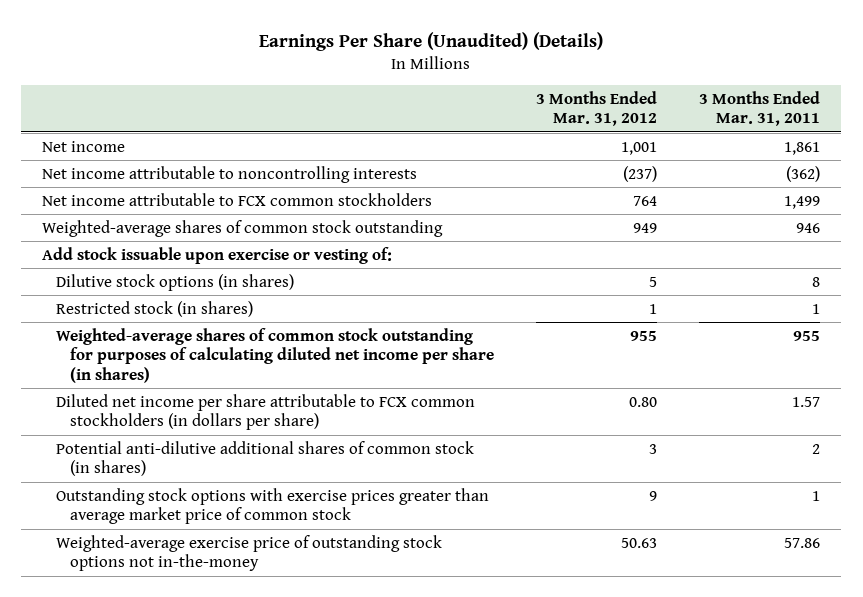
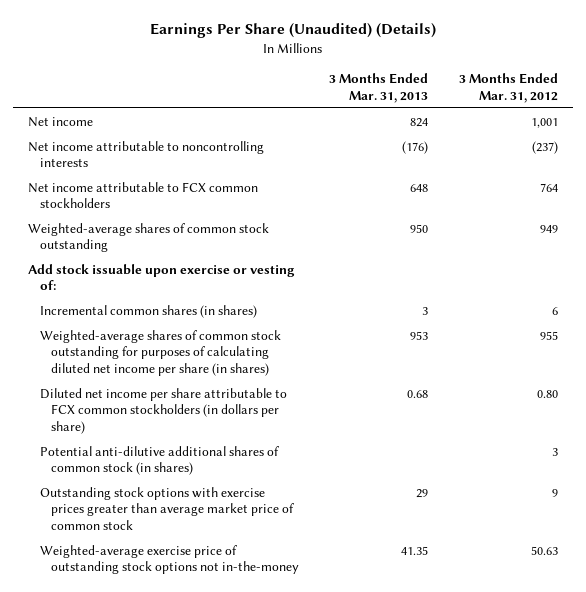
[699,90,821,127] 3 Months Ended Mar. 31, 2011 -> none
none -> [329,73,429,103] 3 Months Ended Mar. 31, 2013
[56,300,254,317] Restricted stock (in shares) -> none
[56,273,295,291] Dilutive stock options (in shares) -> [39,304,257,318] Incremental common shares (in shares)
[649,276,658,287] 5 -> [551,306,558,315] 6

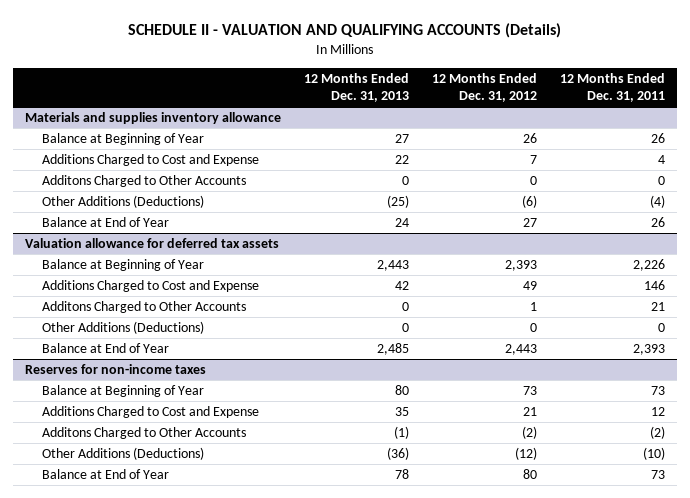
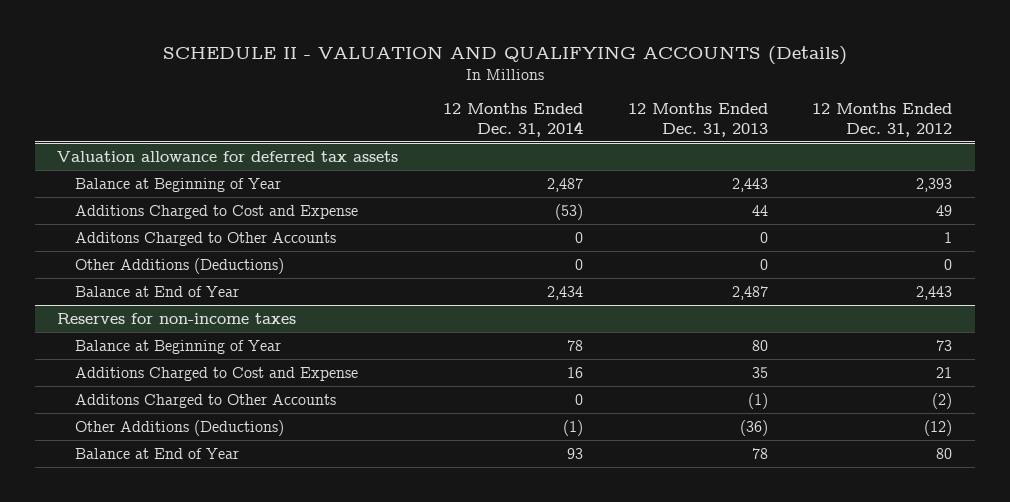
[560,73,666,103] 12 Months Ended Dec. 31, 2011 -> none
none -> [442,103,583,137] 12 Months Ended Dec. 31, 2014
[24,112,281,125] Materials and supplies inventory allowance -> none
[41,133,204,146] Balance at Beginning of Year -> none
[41,154,259,167] Additions Charged to Cost and Expense -> none
[41,175,246,188] Additons Charged to Other Accounts -> none
[41,195,204,209] Other Additions (Deductions) -> none
[41,217,169,228] Balance at End of Year -> none
[394,281,409,291] 42 -> [751,204,768,216] 44
[376,343,409,356] 2,485 -> [731,285,768,300] 2,487

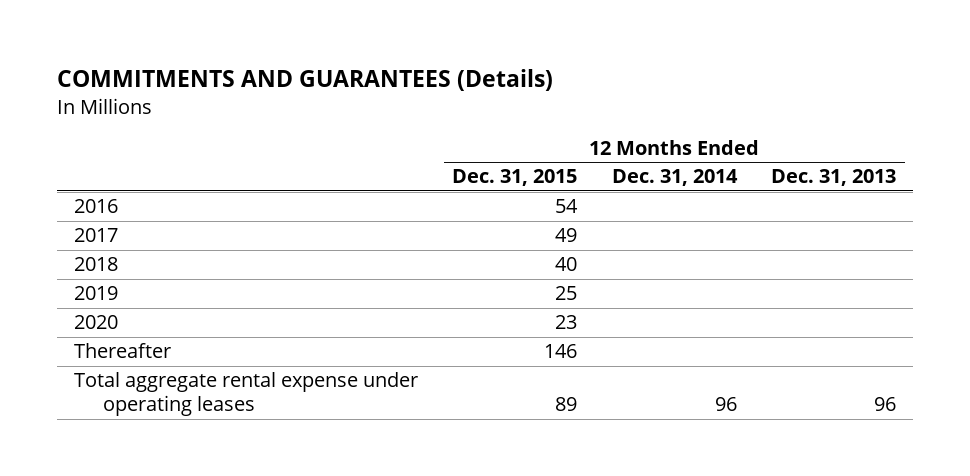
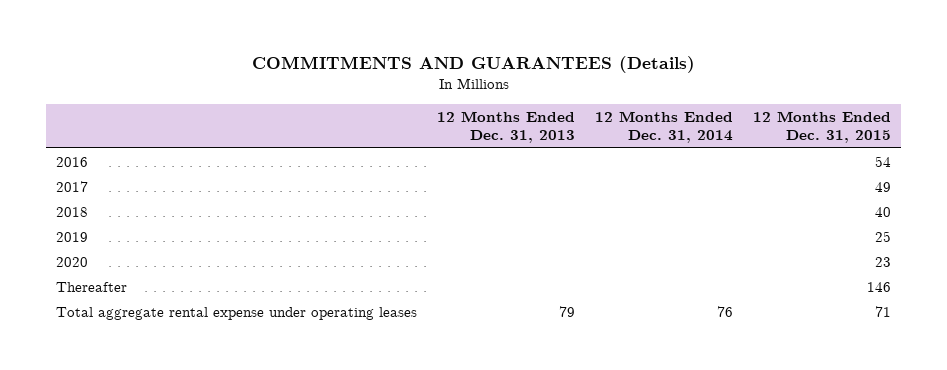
[555,397,578,412] 89 -> [875,305,892,317] 71
[714,397,737,412] 96 -> [717,305,734,317] 76
[874,397,897,412] 96 -> [558,305,575,317] 79

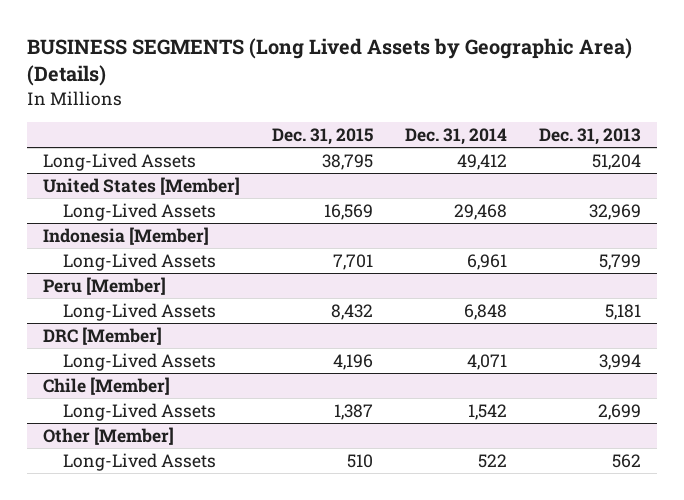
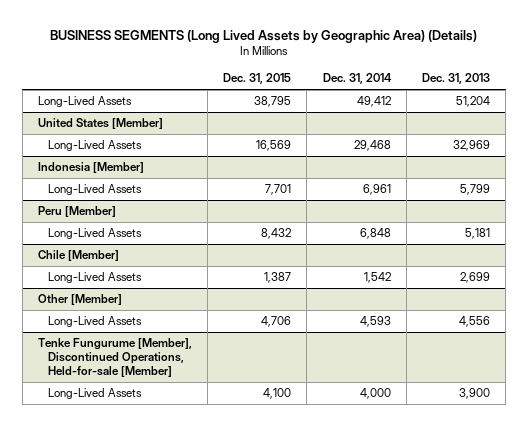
[43,326,163,345] DRC [Member] -> none
[63,352,217,371] Long-Lived Assets -> none
[347,453,374,468] 510 -> [261,316,292,328] 4,706
[477,453,507,468] 522 -> [359,316,391,328] 4,593
[611,453,641,468] 562 -> [459,316,491,328] 4,556
none -> [37,338,192,377] Tenke Fungurume [Member], Discontinued Operations, Held-for-sale [Member]
none -> [47,388,142,400] Long-Lived Assets

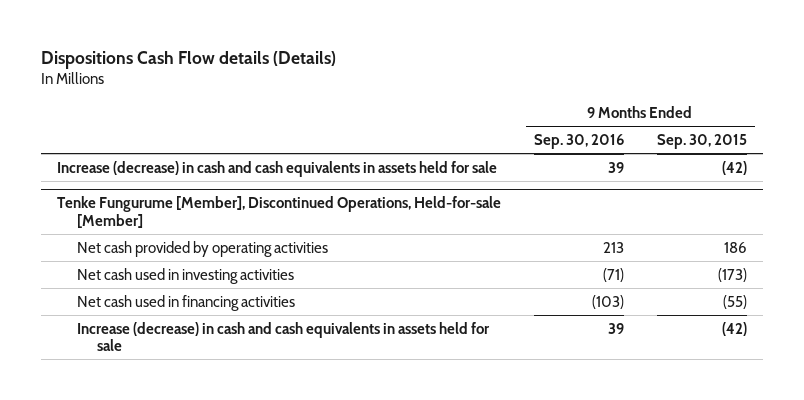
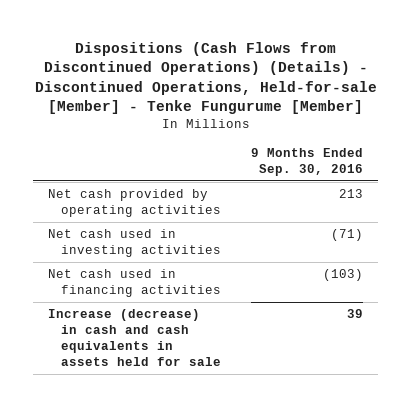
[40,50,336,69] Dispositions Cash Flow details (Details) -> [34,41,377,115] Dispositions (Cash Flows from Discontinued Operations) (Details) - Discontinued Operations, Held-for-sale [Member] - Tenke Fungurume [Member]
[656,133,747,149] Sep. 30, 2015 -> none
[56,160,497,177] Increase (decrease) in cash and cash equivalents in assets held for sale -> none
[56,196,501,228] Tenke Fungurume [Member], Discontinued Operations, Held-for-sale [Member] -> none

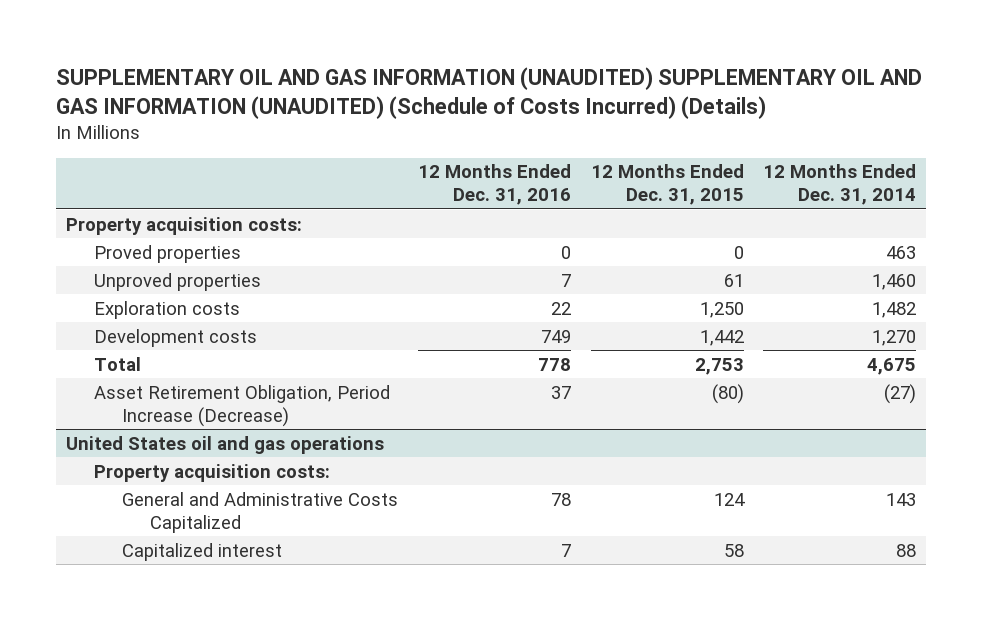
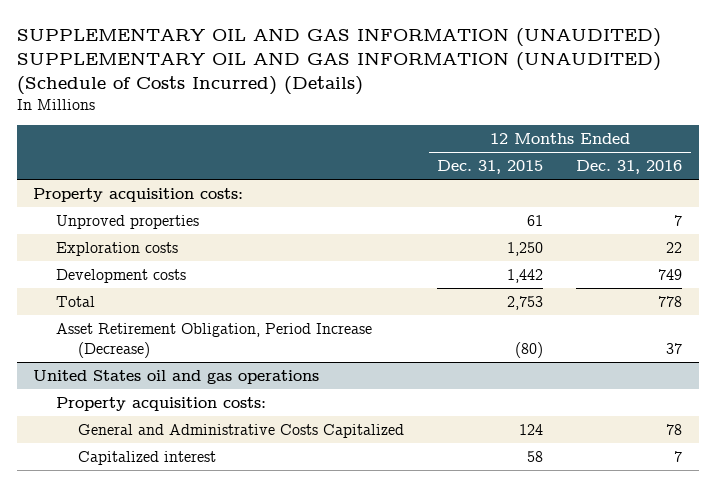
[763,164,917,206] 12 Months Ended Dec. 31, 2014 -> none
[93,244,241,263] Proved properties -> none

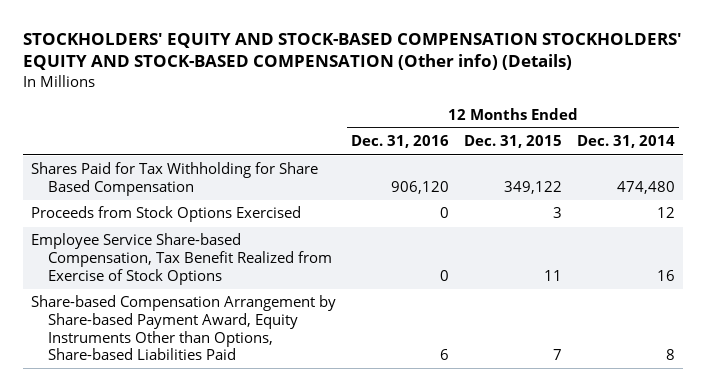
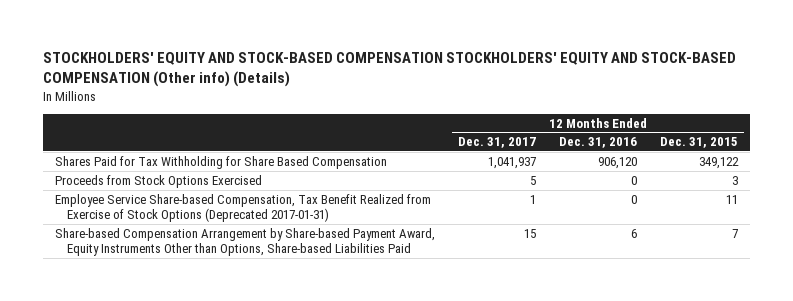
[577,135,676,149] Dec. 31, 2014 -> none
none -> [458,137,537,149] Dec. 31, 2017
[30,233,333,285] Employee Service Share-based Compensation, Tax Benefit Realized from Exercise of Stock Options -> [54,193,431,223] Employee Service Share-based Compensation, Tax Benefit Realized from Exercise of Stock Options (Deprecated 2017-01-31)

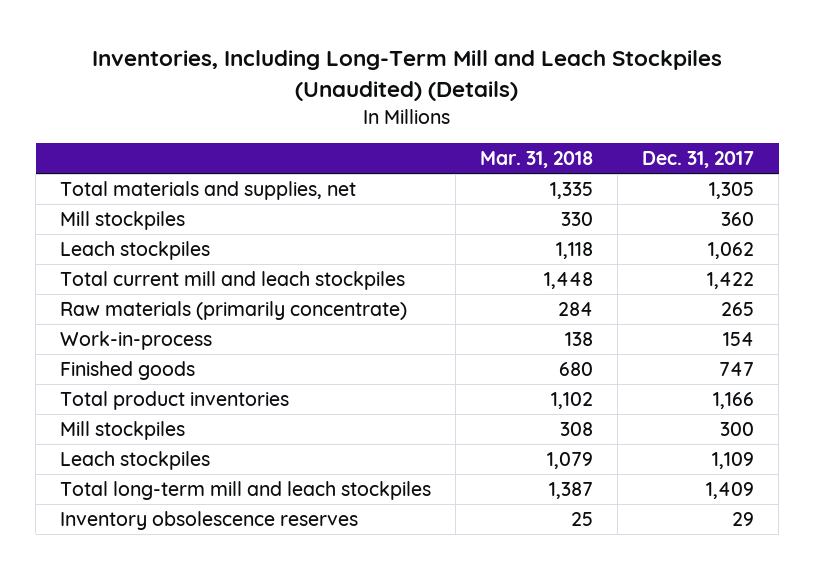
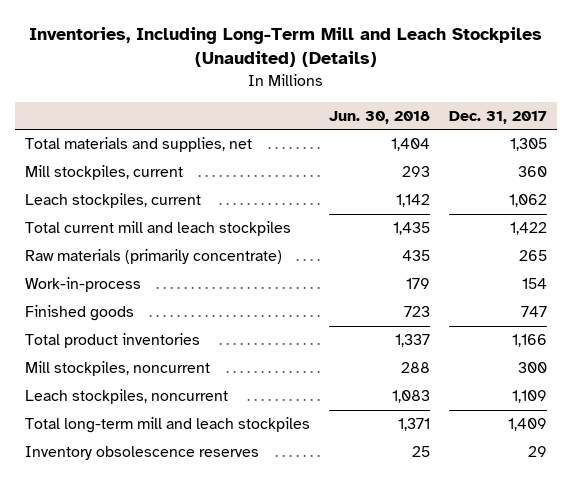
[480,151,594,169] Mar. 31, 2018 -> none
none -> [329,110,431,124] Jun. 30, 2018
[60,211,186,231] Mill stockpiles -> [24,165,183,181] Mill stockpiles, current
[60,241,211,261] Leach stockpiles -> [24,193,201,209] Leach stockpiles, current
[60,421,186,441] Mill stockpiles -> [24,361,210,377] Mill stockpiles, noncurrent
[60,451,211,471] Leach stockpiles -> [24,389,228,405] Leach stockpiles, noncurrent

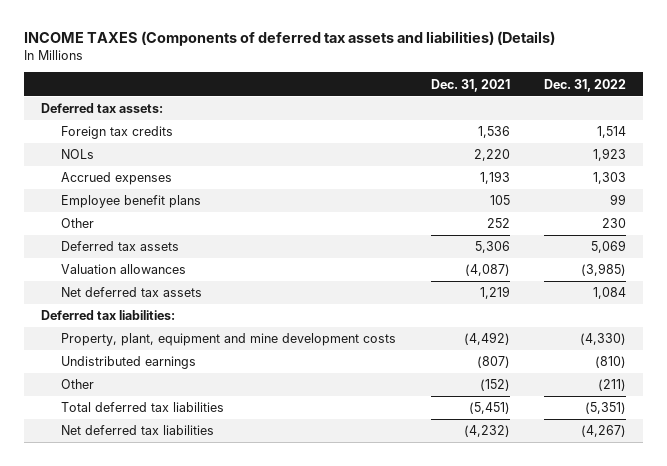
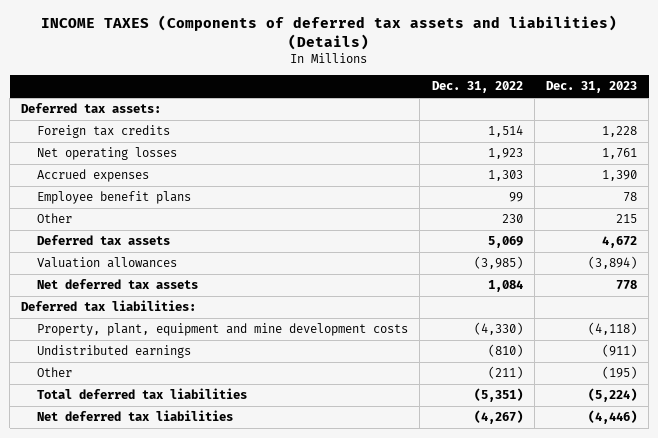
[430,78,510,92] Dec. 31, 2021 -> none
none -> [546,81,638,94] Dec. 31, 2023
[60,149,94,160] NOLs -> [37,147,178,161] Net operating losses

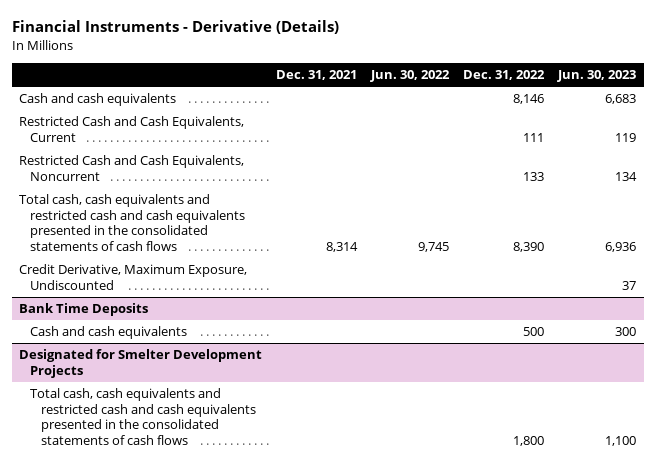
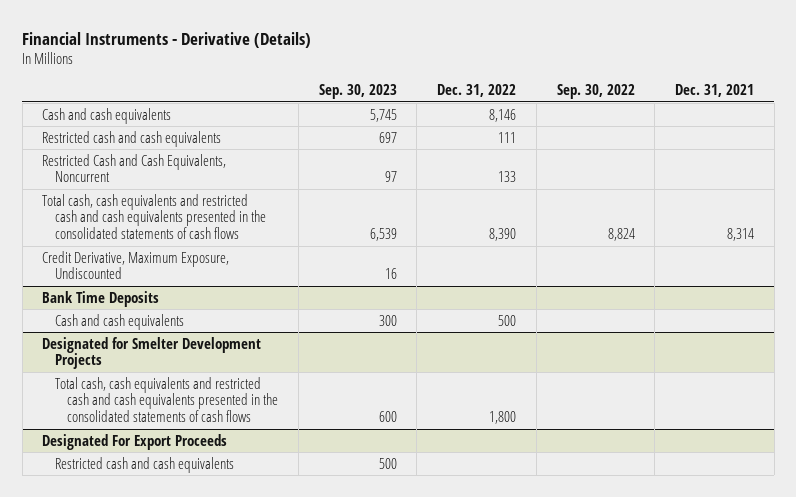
[370,70,451,83] Jun. 30, 2022 -> none
[557,70,637,83] Jun. 30, 2023 -> none
none -> [318,84,397,100] Sep. 30, 2023
none -> [556,84,635,100] Sep. 30, 2022
[19,116,245,142] Restricted Cash and Cash Equivalents, Current -> [42,130,222,147] Restricted cash and cash equivalents
none -> [42,433,228,450] Designated For Export Proceeds
none -> [54,456,234,473] Restricted cash and cash equivalents

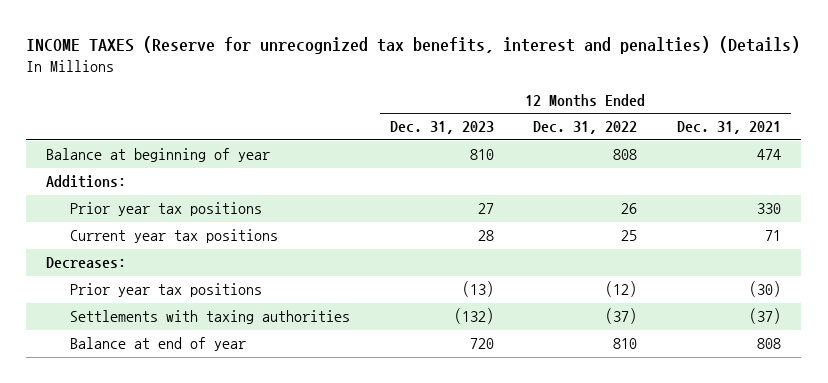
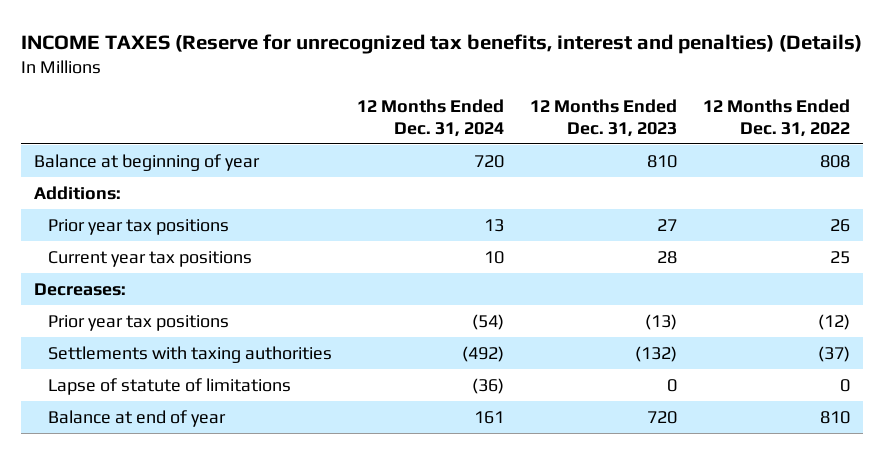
[677,121,782,135] Dec. 31, 2021 -> none
none -> [357,99,505,137] 12 Months Ended Dec. 31, 2024
none -> [47,377,291,395] Lapse of statute of limitations

